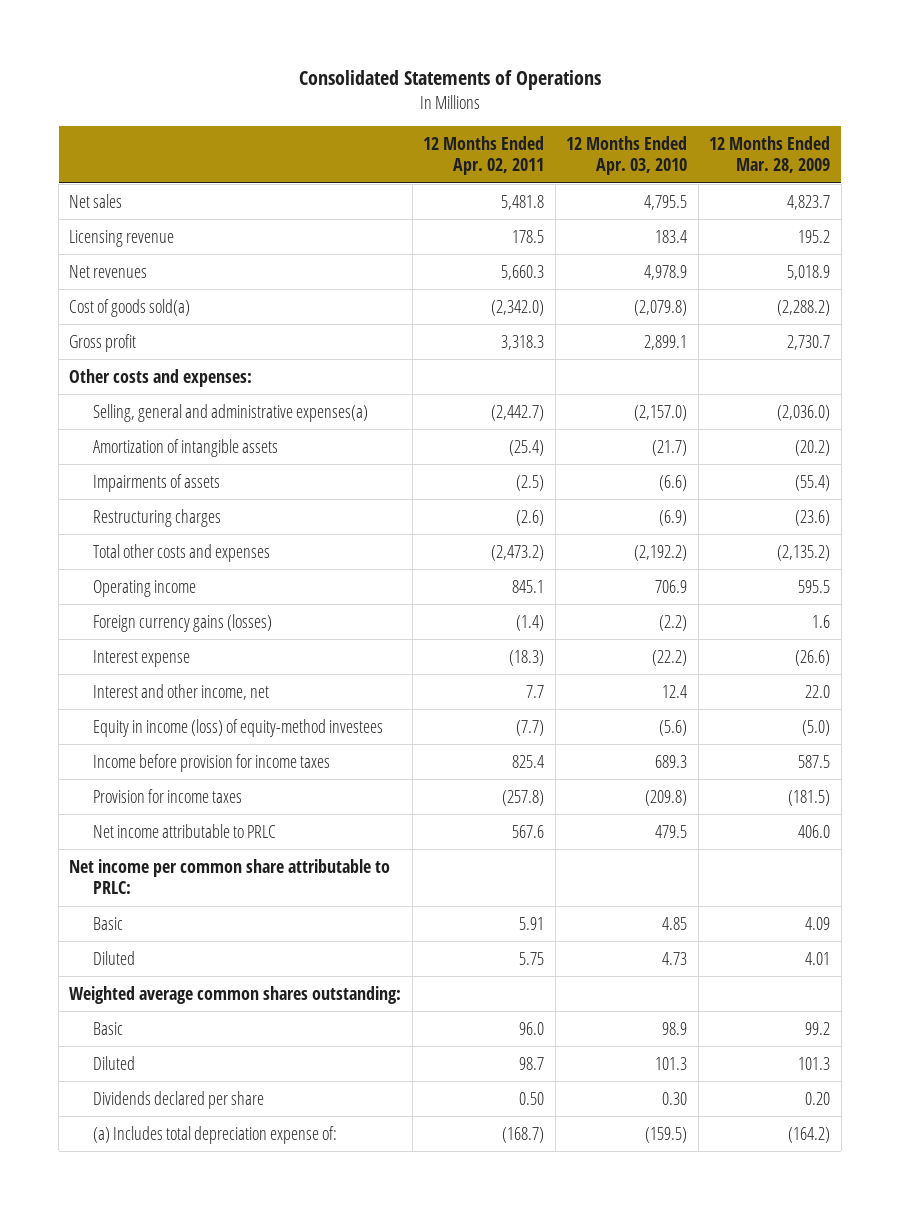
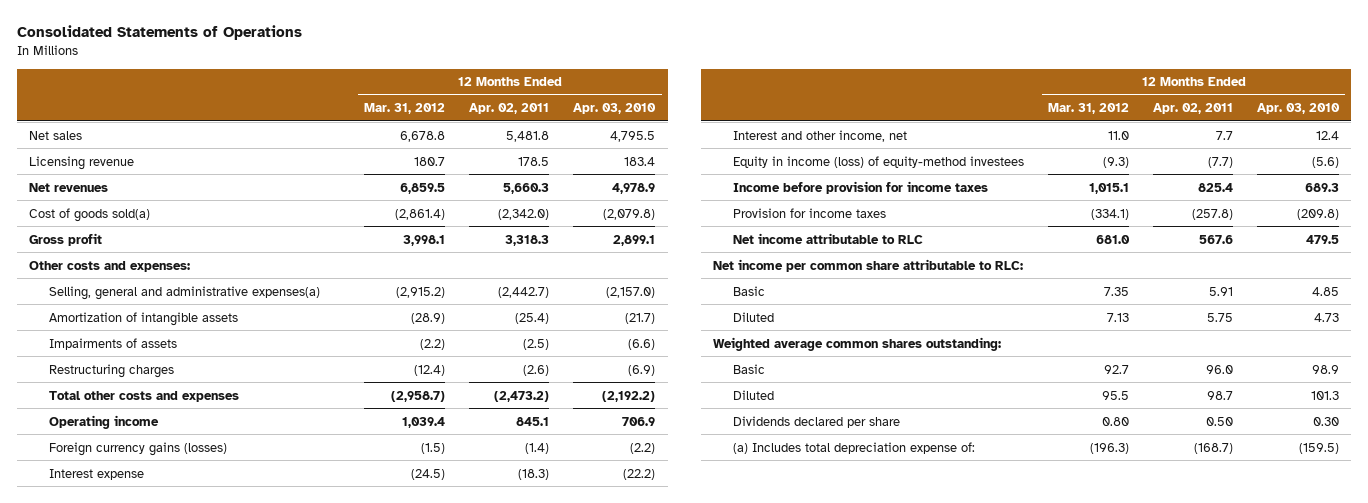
[709,135,831,174] 12 Months Ended Mar. 28, 2009 -> none
none -> [364,103,446,115] Mar. 31, 2012
[92,823,276,838] Net income attributable to PRLC -> [732,232,923,244] Net income attributable to RLC
[69,858,391,895] Net income per common share attributable to PRLC: -> [712,258,1023,272] Net income per common share attributable to RLC:

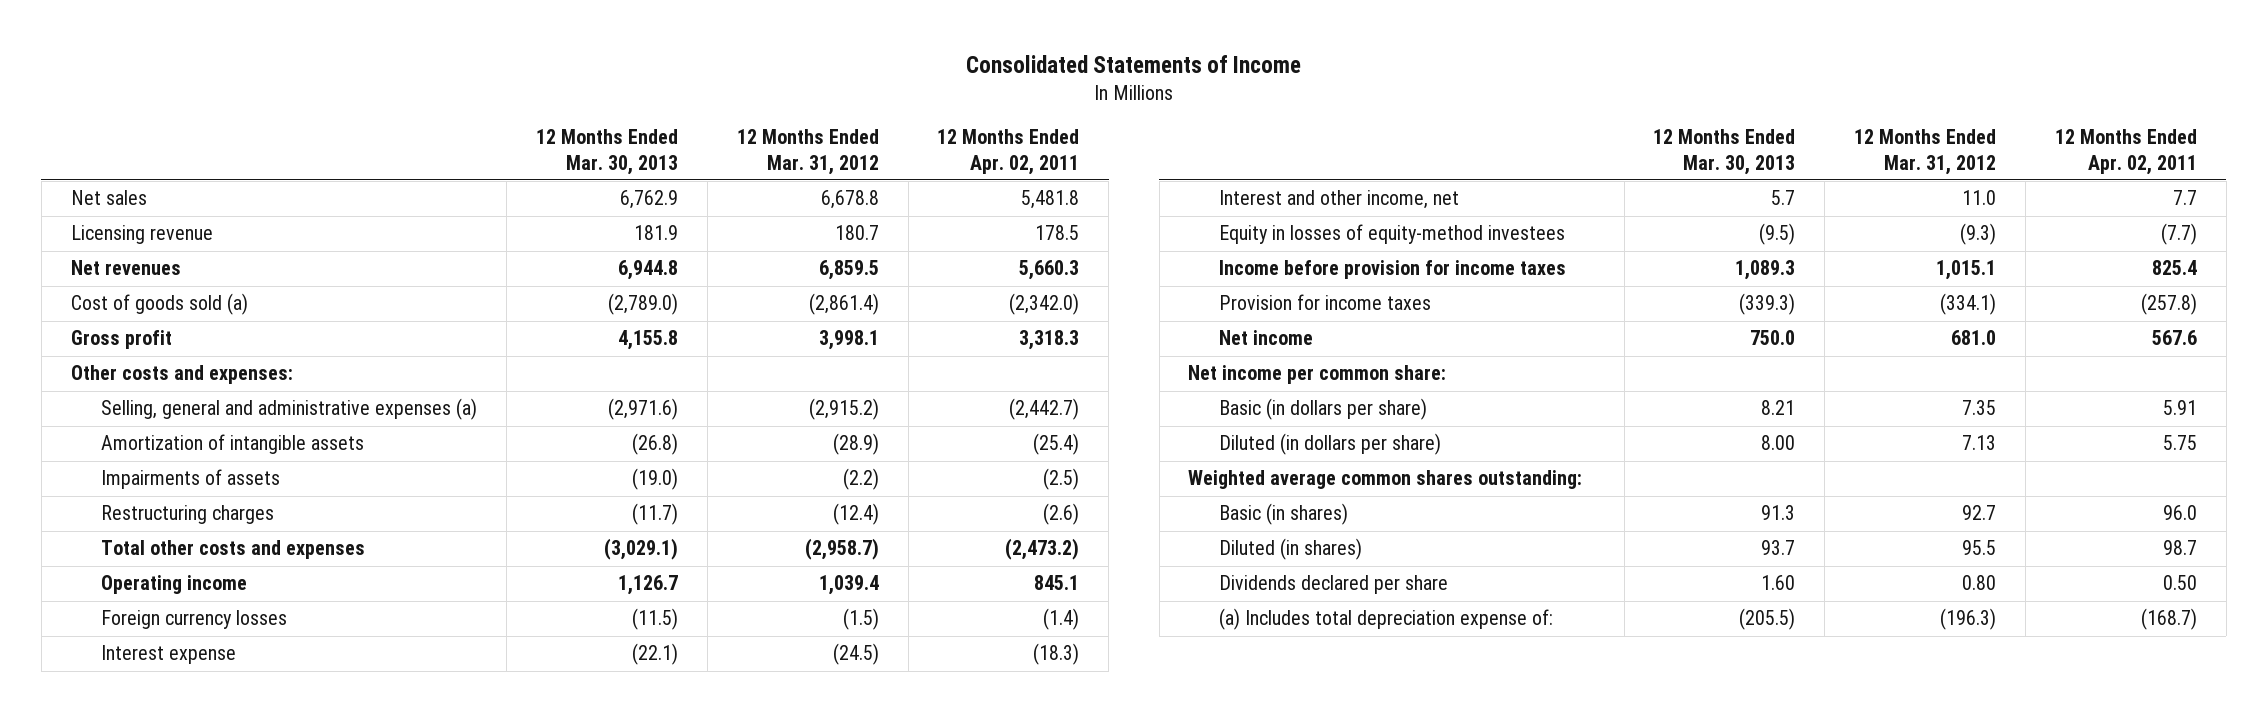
[16,25,302,41] Consolidated Statements of Operations -> [965,54,1301,73] Consolidated Statements of Income
[573,103,657,115] Apr. 03, 2010 -> none
none -> [535,129,678,175] 12 Months Ended Mar. 30, 2013
[28,207,150,222] Cost of goods sold(a) -> [70,293,248,316] Cost of goods sold (a)
[48,285,320,300] Selling, general and administrative expenses(a) -> [101,398,478,421] Selling, general and administrative expenses (a)
[48,441,227,456] Foreign currency gains (losses) -> [101,610,288,630] Foreign currency losses
[732,155,1024,168] Equity in income (loss) of equity-method investees -> [1218,224,1565,245] Equity in losses of equity-method investees
[732,232,923,244] Net income attributable to RLC -> [1218,330,1313,346] Net income
[712,258,1023,272] Net income per common share attributable to RLC: -> [1188,365,1447,385] Net income per common share:
[732,285,765,296] Basic -> [1218,398,1427,421] Basic (in dollars per share)
[732,311,774,322] Diluted -> [1218,433,1441,456] Diluted (in dollars per share)
[732,363,765,374] Basic -> [1218,503,1348,526] Basic (in shares)
[732,389,774,400] Diluted -> [1218,538,1362,561] Diluted (in shares)

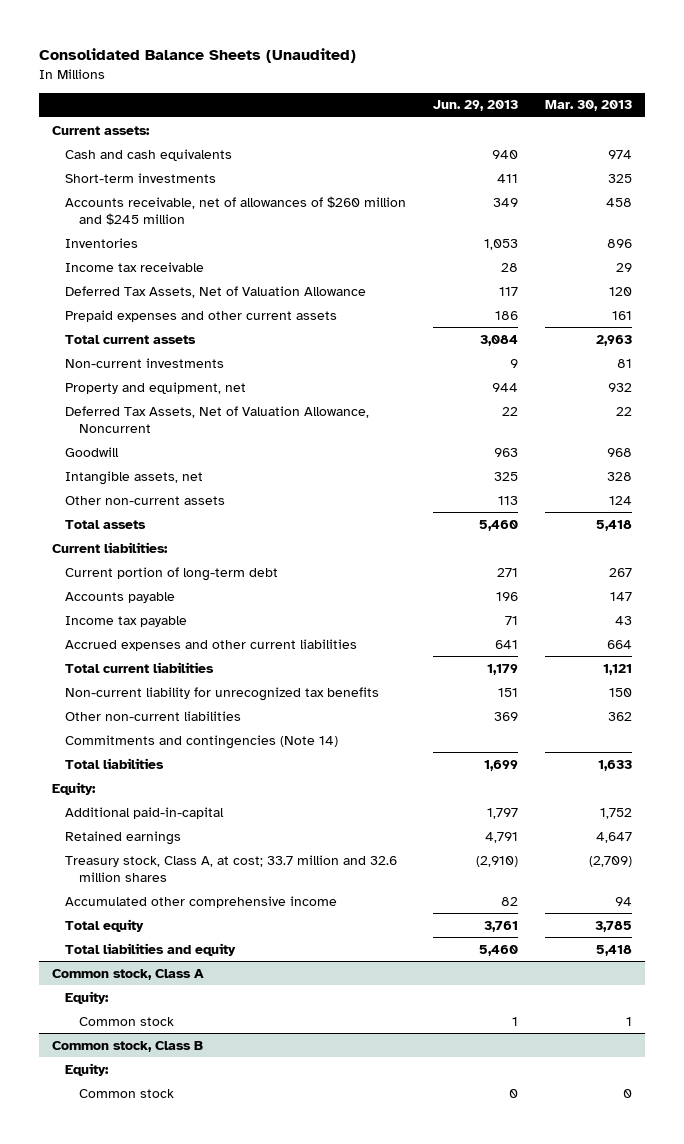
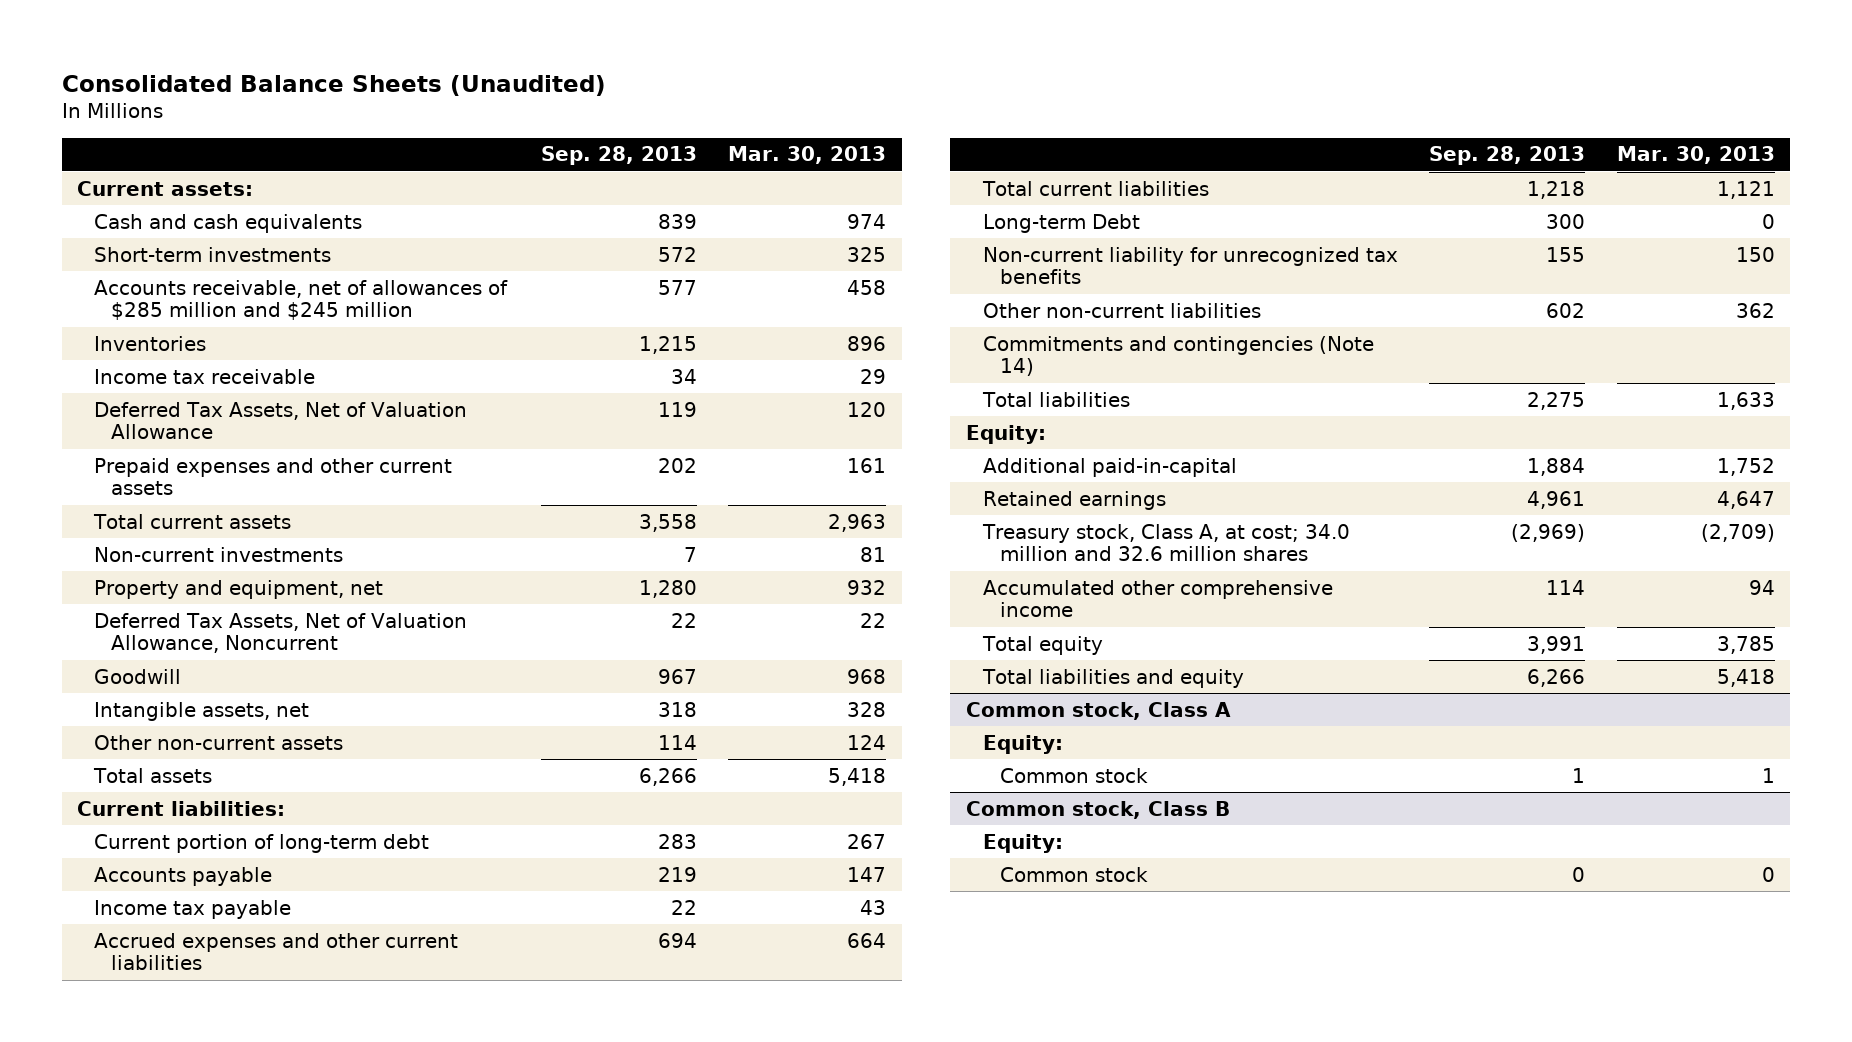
[433,100,519,112] Jun. 29, 2013 -> none
none -> [540,146,697,166] Sep. 28, 2013
[65,195,407,225] Accounts receivable, net of allowances of $260 million and $245 million -> [94,279,509,321] Accounts receivable, net of allowances of $285 million and $245 million
none -> [983,213,1141,233] Long-term Debt
[65,854,398,882] Treasury stock, Class A, at cost; 33.7 million and 32.6 million shares -> [982,523,1351,562] Treasury stock, Class A, at cost; 34.0 million and 32.6 million shares

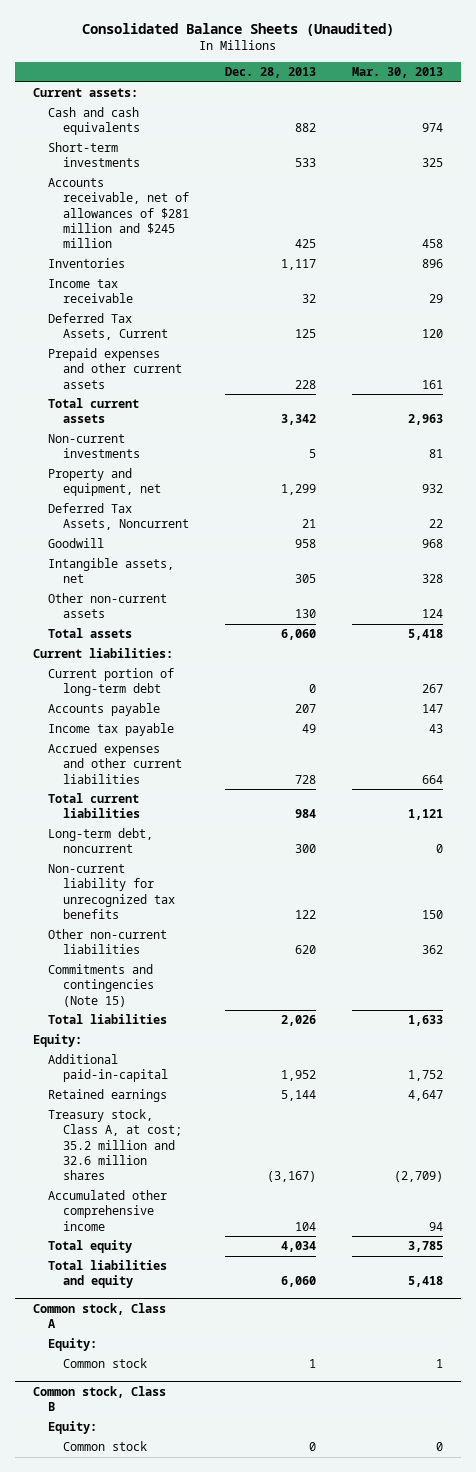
[540,146,697,166] Sep. 28, 2013 -> none
none -> [225,67,317,79] Dec. 28, 2013
[94,279,509,321] Accounts receivable, net of allowances of $285 million and $245 million -> [48,178,190,249] Accounts receivable, net of allowances of $281 million and $245 million
[94,401,468,440] Deferred Tax Assets, Net of Valuation Allowance -> [48,313,169,341] Deferred Tax Assets, Current
[94,612,468,654] Deferred Tax Assets, Net of Valuation Allowance, Noncurrent -> [48,503,190,531] Deferred Tax Assets, Noncurrent
[983,213,1141,233] Long-term Debt -> [48,828,154,854] Long-term debt, noncurrent
[983,335,1375,377] Commitments and contingencies (Note 14) -> [48,964,155,1007] Commitments and contingencies (Note 15)
[982,523,1351,562] Treasury stock, Class A, at cost; 34.0 million and 32.6 million shares -> [48,1109,183,1181] Treasury stock, Class A, at cost; 35.2 million and 32.6 million shares

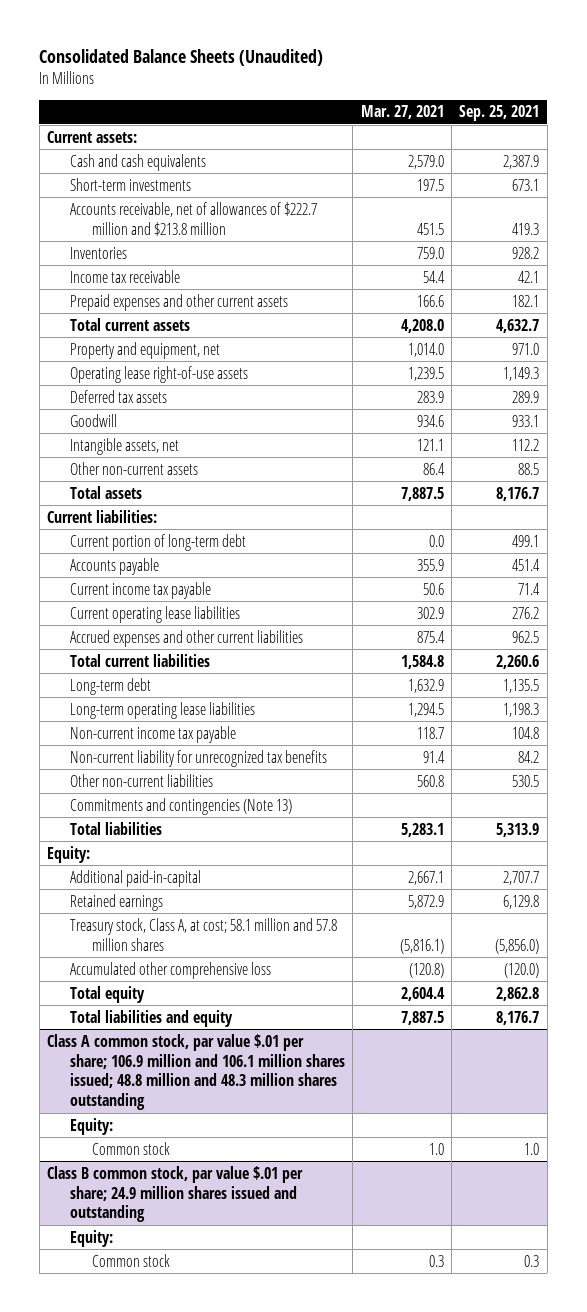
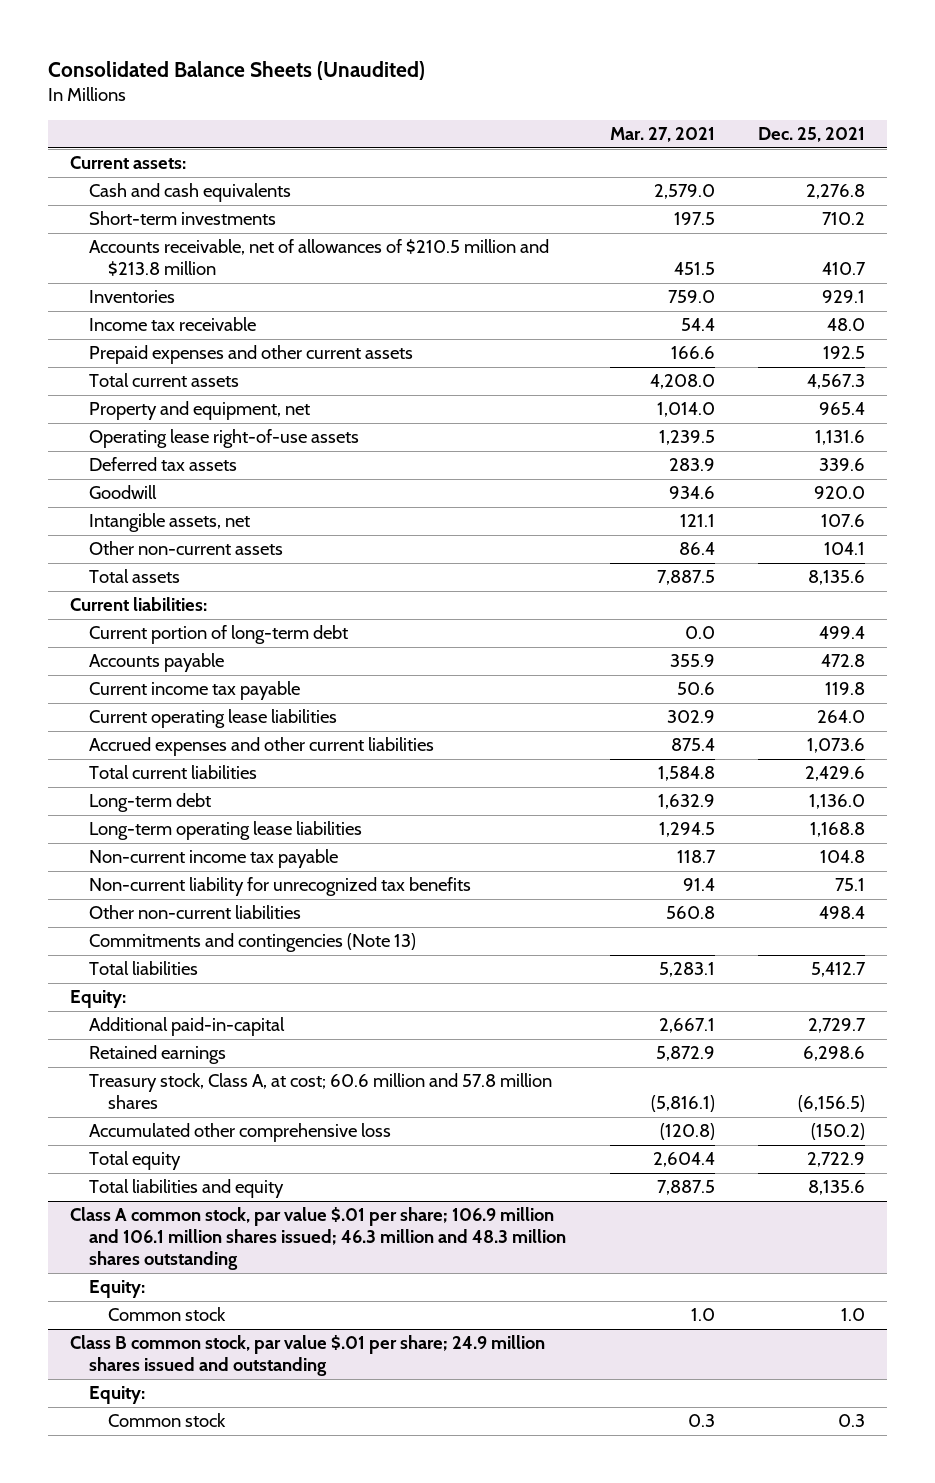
[459,105,540,122] Sep. 25, 2021 -> none
none -> [758,127,866,143] Dec. 25, 2021
[69,201,317,236] Accounts receivable, net of allowances of $222.7 million and $213.8 million -> [89,239,550,277] Accounts receivable, net of allowances of $210.5 million and $213.8 million
[69,917,337,951] Treasury stock, Class A, at cost; 58.1 million and 57.8 million shares -> [89,1073,553,1110] Treasury stock, Class A, at cost; 60.6 million and 57.8 million shares
[47,1033,345,1111] Class A common stock, par value $.01 per share; 106.9 million and 106.1 million shares issued; 48.8 million and 48.3 million shares outstanding -> [69,1207,567,1271] Class A common stock, par value $.01 per share; 106.9 million and 106.1 million shares issued; 46.3 million and 48.3 million shares outstanding

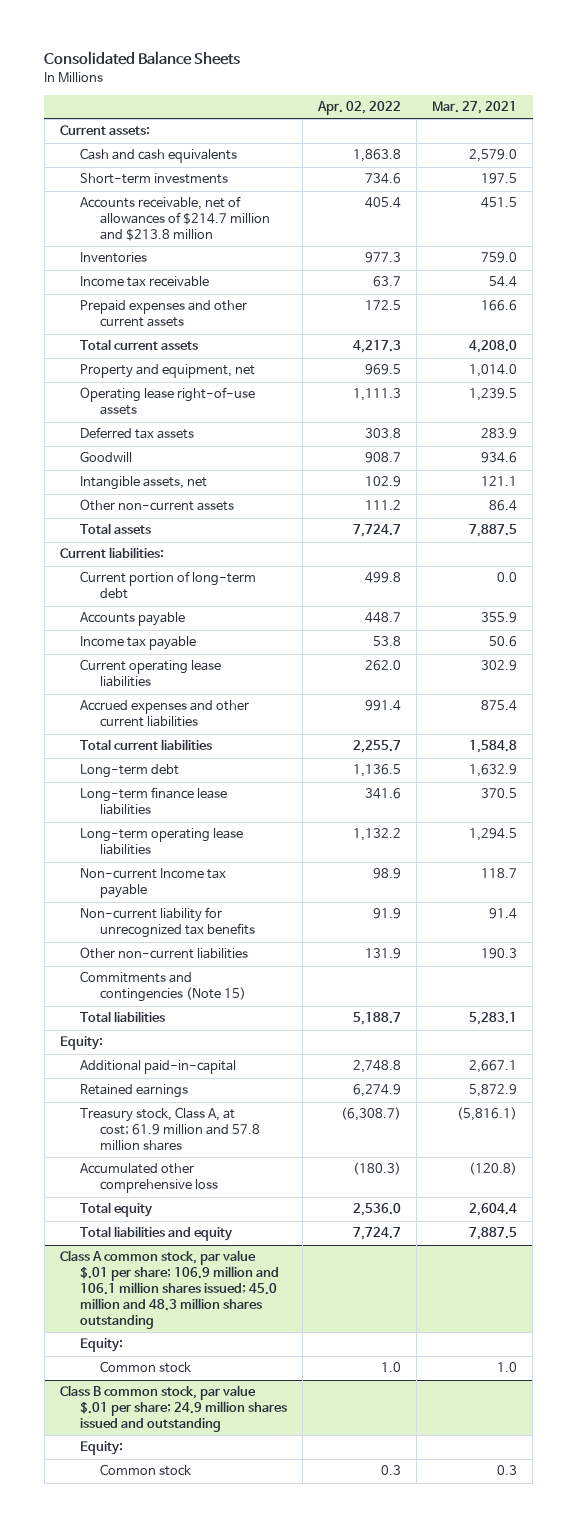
[48,60,426,80] Consolidated Balance Sheets (Unaudited) -> [44,51,241,66] Consolidated Balance Sheets
[758,127,866,143] Dec. 25, 2021 -> none
none -> [317,101,402,116] Apr. 02, 2022
[89,239,550,277] Accounts receivable, net of allowances of $210.5 million and $213.8 million -> [80,196,271,242] Accounts receivable, net of allowances of $214.7 million and $213.8 million
[89,681,301,701] Current income tax payable -> [80,636,197,651] Income tax payable
none -> [80,787,228,816] Long-term finance lease liabilities
[89,849,339,869] Non-current income tax payable -> [80,868,227,899] Non-current Income tax payable
[665,906,715,920] 560.8 -> [481,948,518,960] 190.3
[89,933,417,953] Commitments and contingencies (Note 13) -> [80,971,247,1003] Commitments and contingencies (Note 15)
[89,1073,553,1110] Treasury stock, Class A, at cost; 60.6 million and 57.8 million shares -> [80,1107,261,1152] Treasury stock, Class A, at cost; 61.9 million and 57.8 million shares
[69,1207,567,1271] Class A common stock, par value $.01 per share; 106.9 million and 106.1 million shares issued; 46.3 million and 48.3 million shares outstanding -> [59,1250,280,1329] Class A common stock, par value $.01 per share; 106.9 million and 106.1 million shares issued; 45.0 million and 48.3 million shares outstanding

